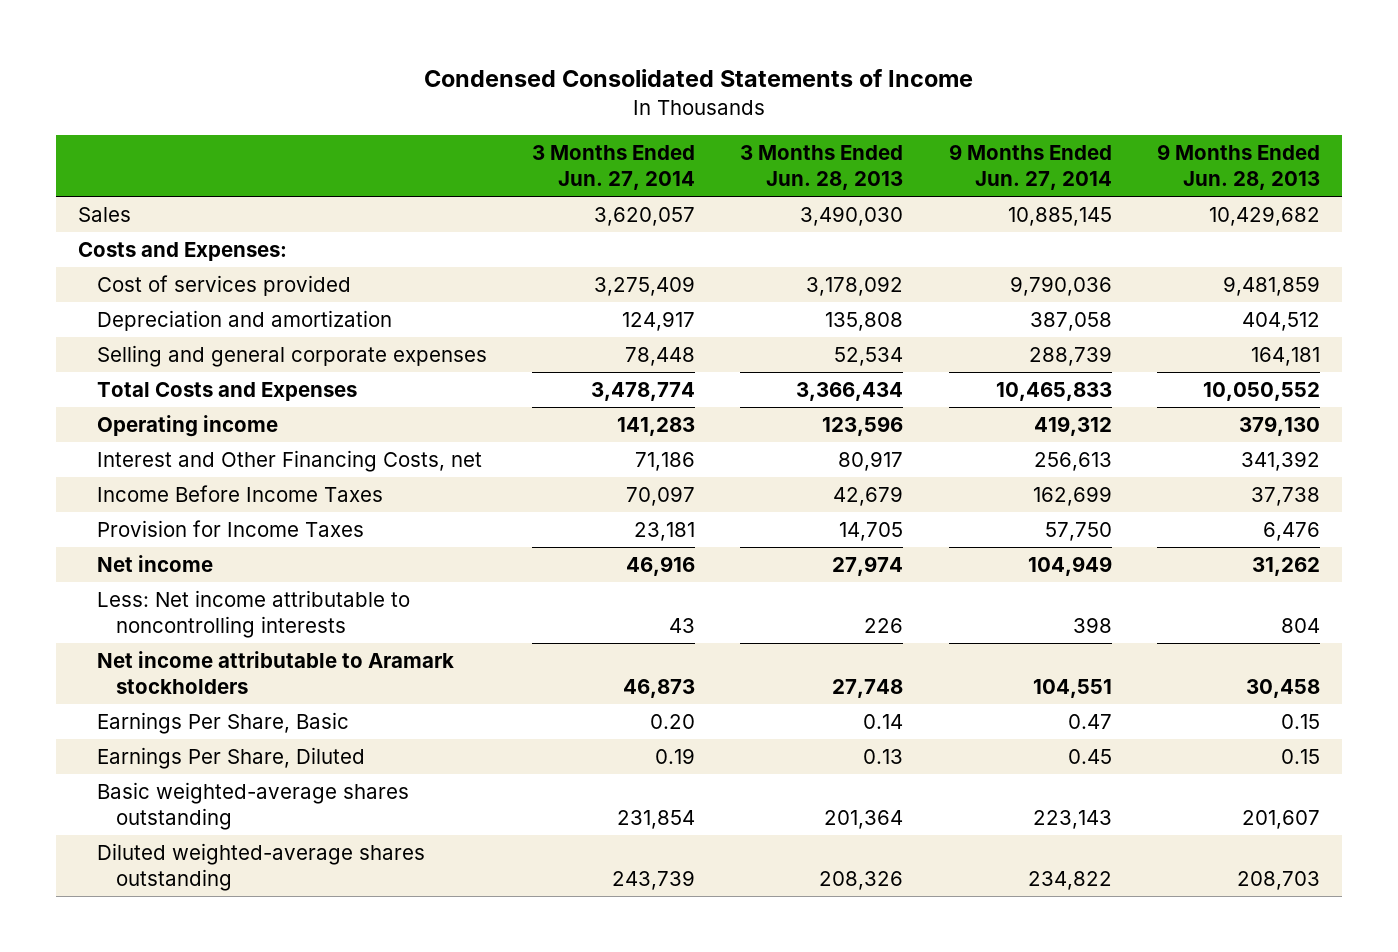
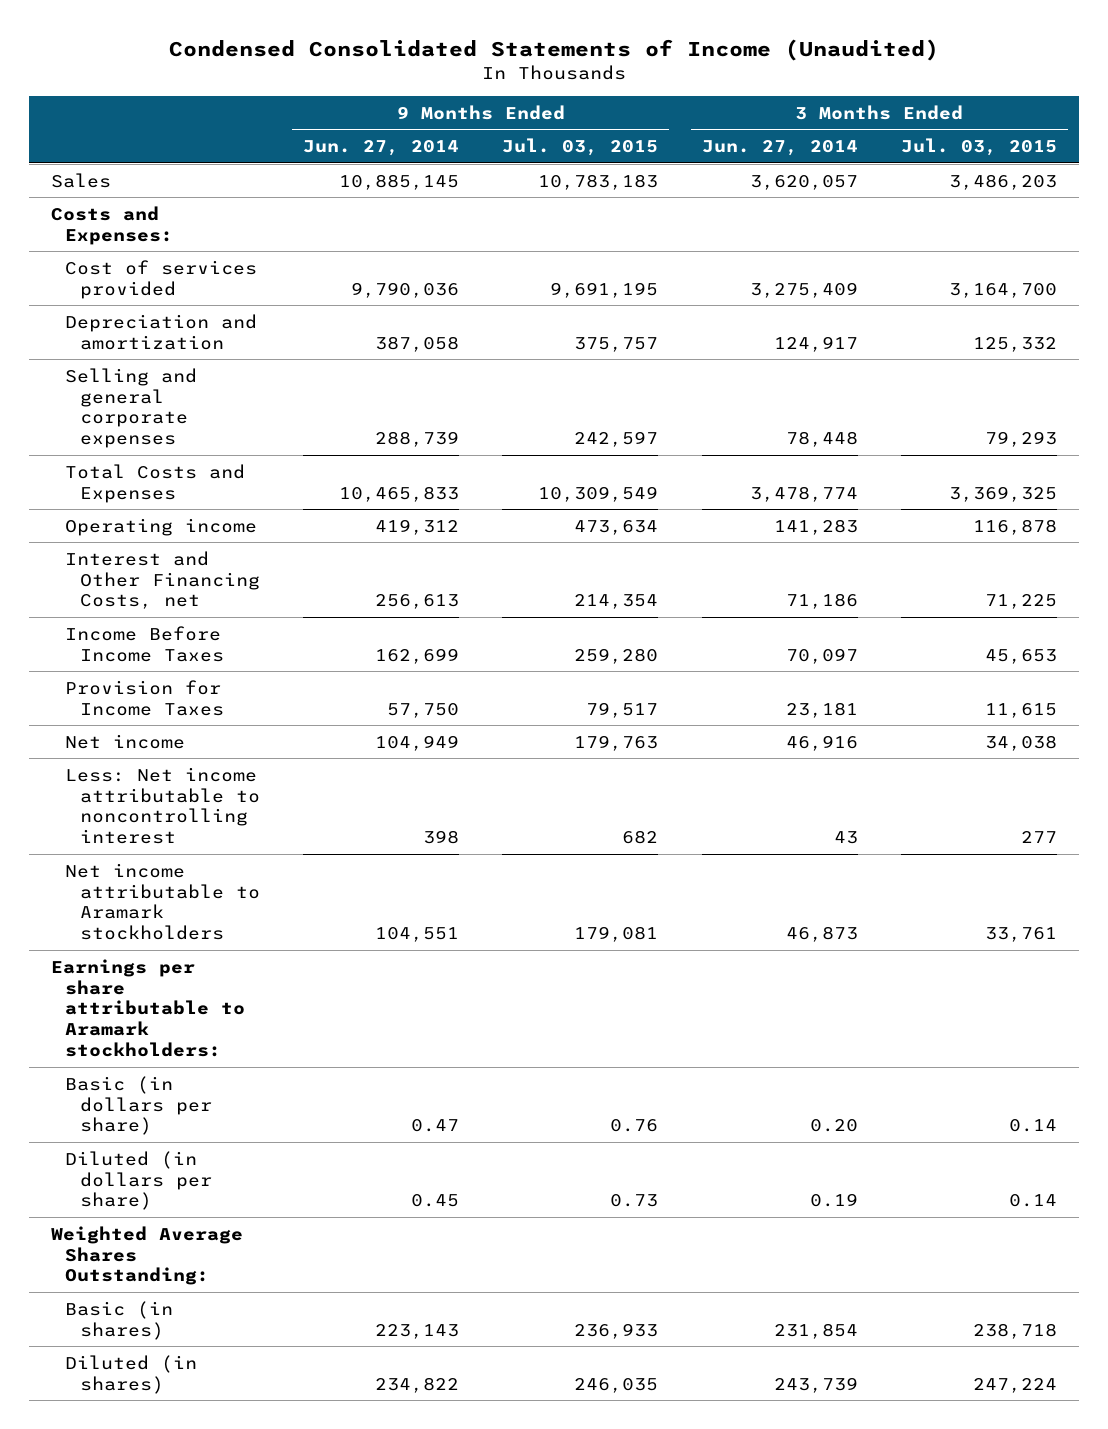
[423,69,973,88] Condensed Consolidated Statements of Income -> [168,38,939,61] Condensed Consolidated Statements of Income (Unaudited)
[740,145,904,190] 3 Months Ended Jun. 28, 2013 -> none
[1156,144,1320,190] 9 Months Ended Jun. 28, 2013 -> none
none -> [502,138,659,157] Jul. 03, 2015
none -> [900,138,1057,157] Jul. 03, 2015
[97,590,411,638] Less: Net income attributable to noncontrolling interests -> [65,766,260,845] Less: Net income attributable to noncontrolling interest
none -> [50,958,246,1058] Earnings per share attributable to Aramark stockholders:
[97,712,350,735] Earnings Per Share, Basic -> [65,1075,212,1136] Basic (in dollars per share)
[97,747,366,770] Earnings Per Share, Diluted -> [65,1150,212,1211] Diluted (in dollars per share)
none -> [50,1225,243,1286] Weighted Average Shares Outstanding:
[97,782,410,830] Basic weighted-average shares outstanding -> [65,1300,174,1340] Basic (in shares)
[97,843,426,891] Diluted weighted-average shares outstanding -> [65,1354,198,1394] Diluted (in shares)

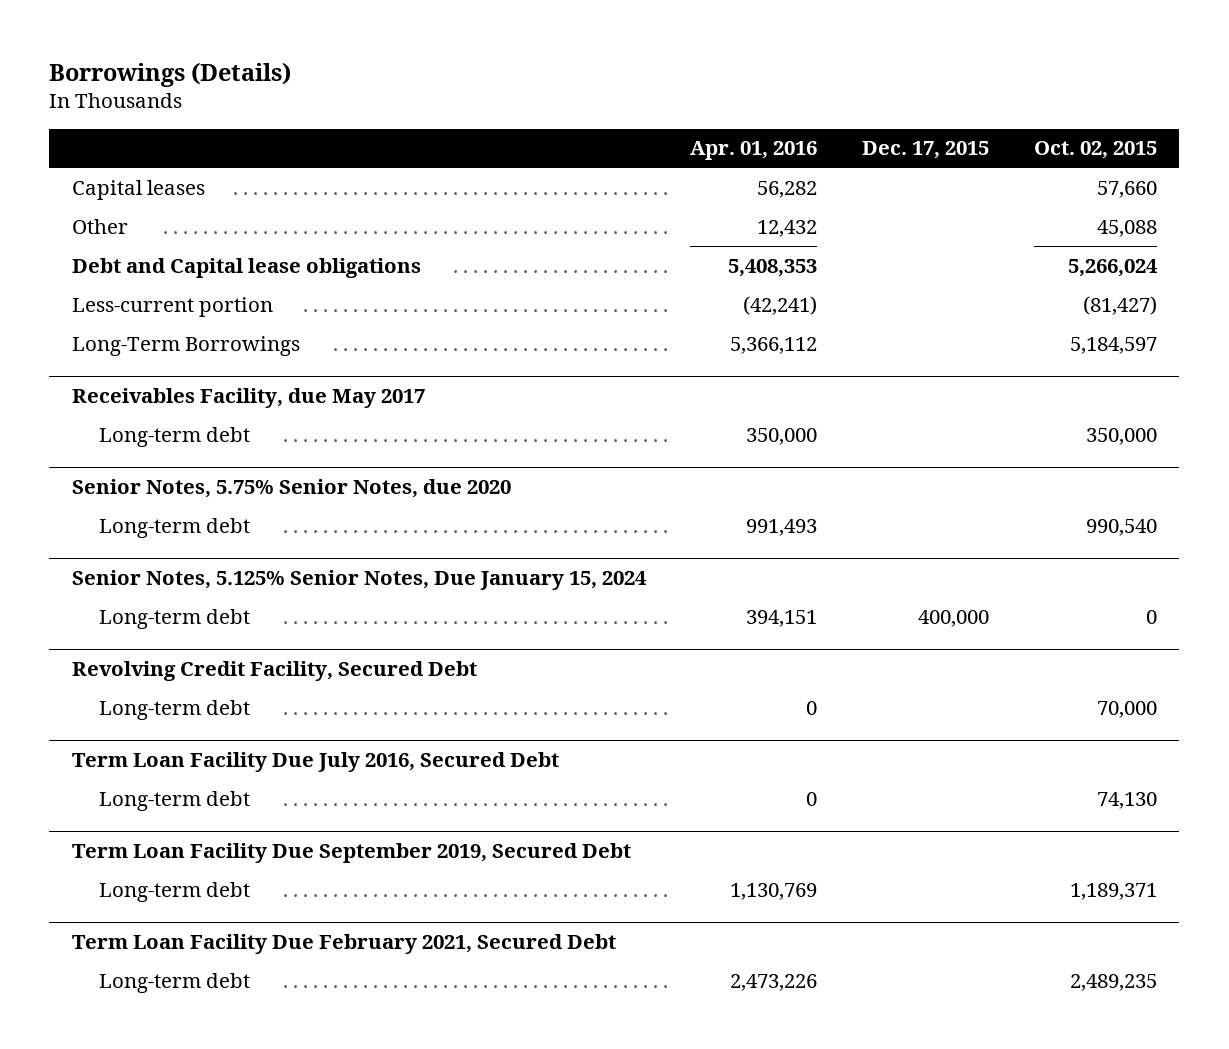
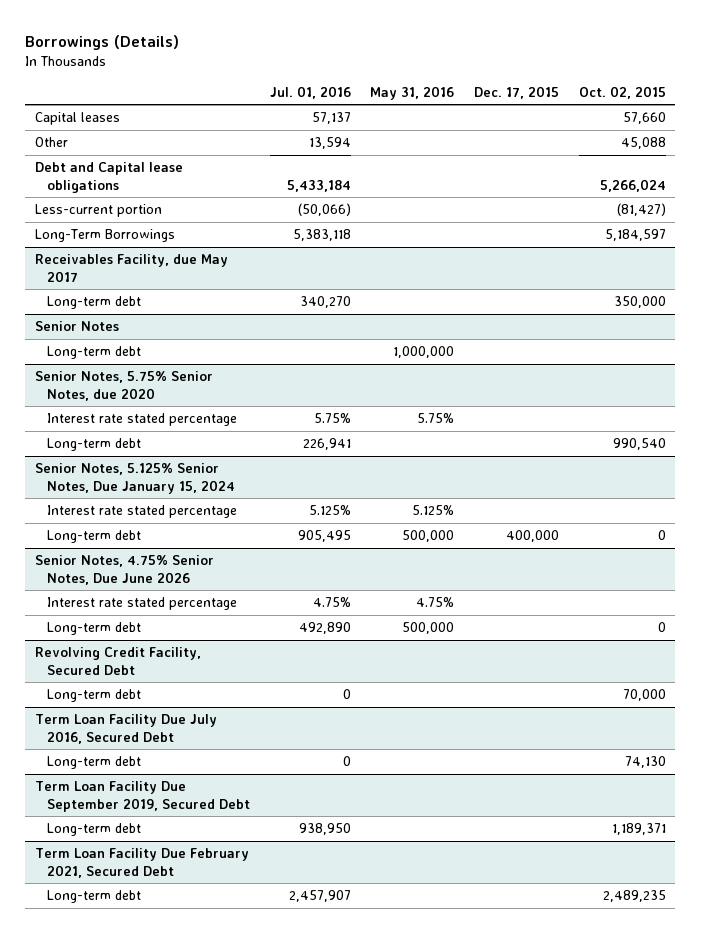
[690,141,818,161] Apr. 01, 2016 -> none
none -> [269,85,351,99] Jul. 01, 2016
none -> [370,85,455,100] May 31, 2016
none -> [34,321,119,332] Senior Notes
none -> [47,346,142,360] Long-term debt
none -> [47,413,238,427] Interest rate stated percentage
none -> [47,505,238,519] Interest rate stated percentage
none -> [34,555,214,585] Senior Notes, 4.75% Senior Notes, Due June 2026
none -> [47,597,238,611] Interest rate stated percentage
none -> [47,622,142,636] Long-term debt

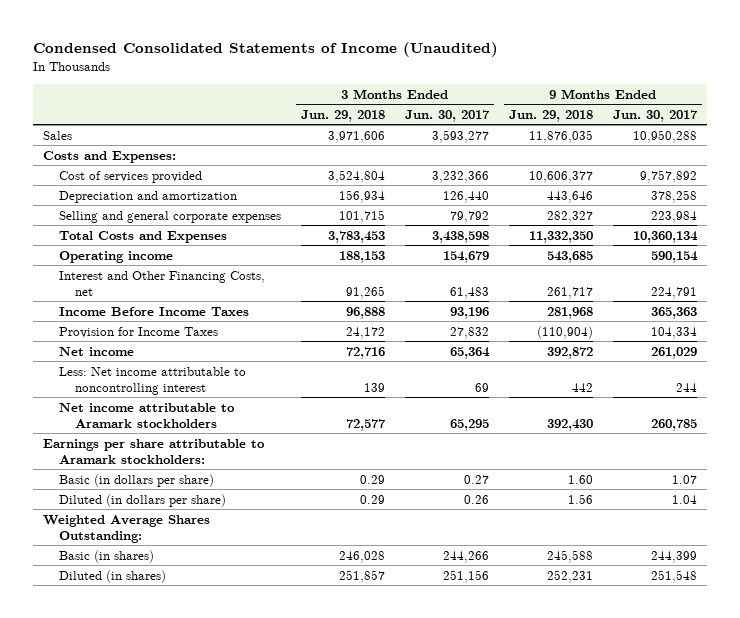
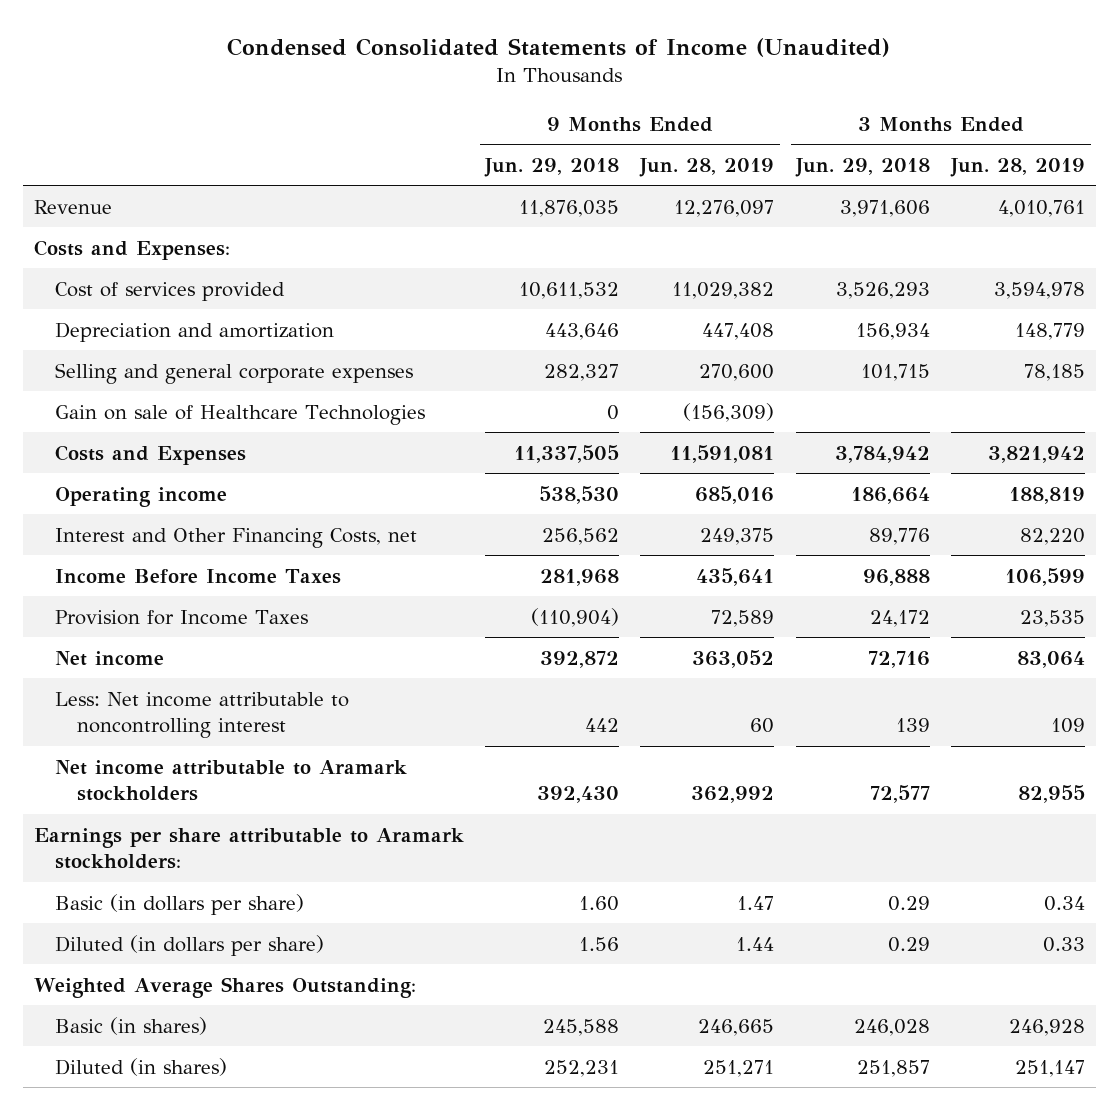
[405,109,491,122] Jun. 30, 2017 -> none
[613,109,699,122] Jun. 30, 2017 -> none
none -> [639,157,775,177] Jun. 28, 2019
none -> [950,157,1086,177] Jun. 28, 2019
[42,130,72,140] Sales -> [33,199,112,214] Revenue
[327,169,385,183] 3,524,804 -> [835,281,930,299] 3,526,293
[529,170,594,183] 10,606,377 -> [519,281,620,299] 10,611,532
none -> [55,404,426,425] Gain on sale of Healthcare Technologies
[58,230,227,243] Total Costs and Expenses -> [55,444,247,465] Costs and Expenses
[327,230,385,243] 3,783,453 -> [834,445,930,463] 3,784,942
[529,230,594,243] 11,332,350 -> [514,444,620,463] 11,337,505
[338,250,385,263] 188,153 -> [850,486,930,504] 186,664
[547,250,594,263] 543,685 -> [539,485,620,504] 538,530
[345,285,385,299] 91,265 -> [868,527,930,545] 89,776
[547,286,594,299] 261,717 -> [542,527,620,545] 256,562

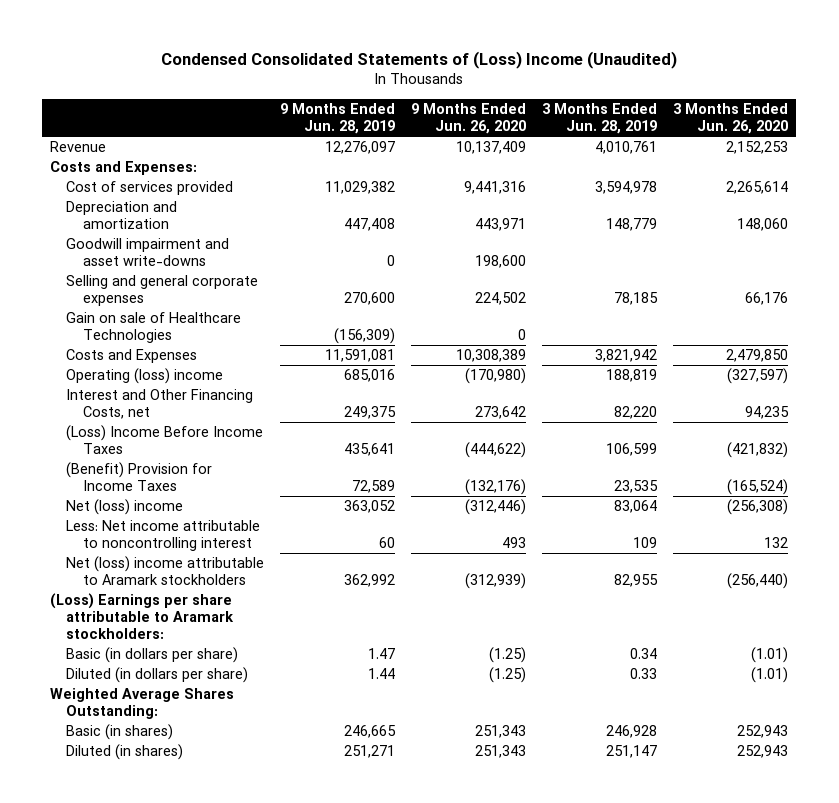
[227,37,891,57] Condensed Consolidated Statements of Income (Unaudited) -> [161,50,678,69] Condensed Consolidated Statements of (Loss) Income (Unaudited)
[484,157,620,177] Jun. 29, 2018 -> none
[794,157,930,177] Jun. 29, 2018 -> none
none -> [411,103,527,135] 9 Months Ended Jun. 26, 2020
none -> [673,103,789,135] 3 Months Ended Jun. 26, 2020
none -> [66,238,230,267] Goodwill impairment and asset write-downs
[55,486,228,507] Operating income -> [66,368,224,385] Operating (loss) income
[55,568,342,584] Income Before Income Taxes -> [66,425,264,455] (Loss) Income Before Income Taxes
[55,609,309,625] Provision for Income Taxes -> [66,462,213,492] (Benefit) Provision for Income Taxes
[55,650,165,666] Net income -> [66,499,184,516] Net (loss) income
[55,759,408,802] Net income attributable to Aramark stockholders -> [66,556,265,586] Net (loss) income attributable to Aramark stockholders
[33,827,464,870] Earnings per share attributable to Aramark stockholders: -> [50,593,235,640] (Loss) Earnings per share attributable to Aramark stockholders:

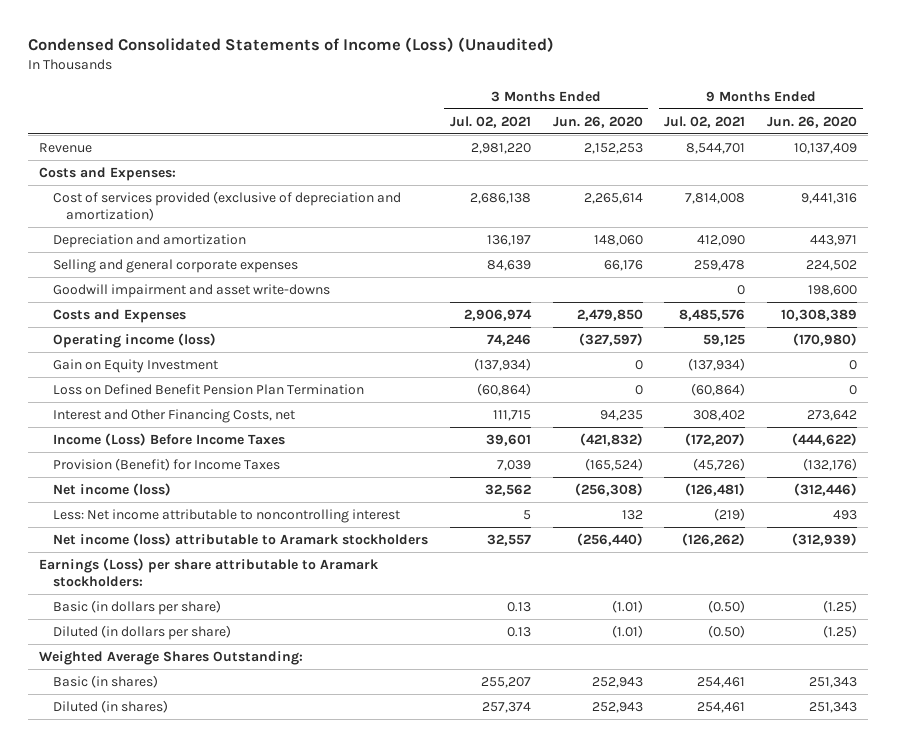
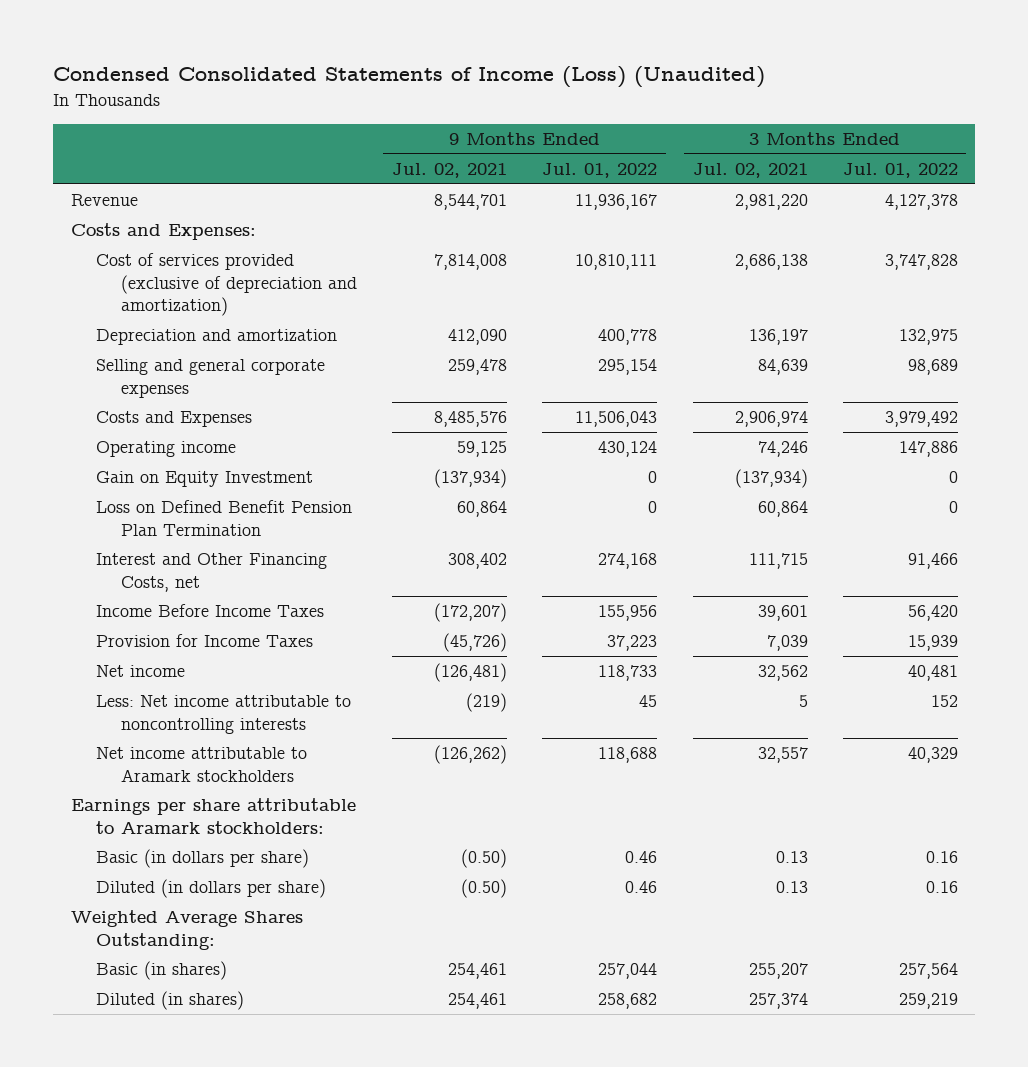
[552,115,643,128] Jun. 26, 2020 -> none
[767,115,858,128] Jun. 26, 2020 -> none
none -> [542,163,658,179] Jul. 01, 2022
none -> [842,163,958,179] Jul. 01, 2022
[52,283,330,298] Goodwill impairment and asset write-downs -> none
[52,332,216,348] Operating income (loss) -> [95,441,236,458] Operating income
[476,382,531,396] (60,864) -> [757,501,808,518] 60,864
[691,382,746,396] (60,864) -> [457,501,508,518] 60,864
[52,432,285,446] Income (Loss) Before Income Taxes -> [95,604,324,618] Income Before Income Taxes
[52,457,280,471] Provision (Benefit) for Income Taxes -> [95,634,313,648] Provision for Income Taxes
[52,482,171,496] Net income (loss) -> [95,665,185,678] Net income
[52,508,400,523] Less: Net income attributable to noncontrolling interest -> [95,695,351,734] Less: Net income attributable to noncontrolling interests
[52,532,428,546] Net income (loss) attributable to Aramark stockholders -> [95,747,307,782] Net income attributable to Aramark stockholders
[39,557,380,588] Earnings (Loss) per share attributable to Aramark stockholders: -> [70,798,356,834] Earnings per share attributable to Aramark stockholders:

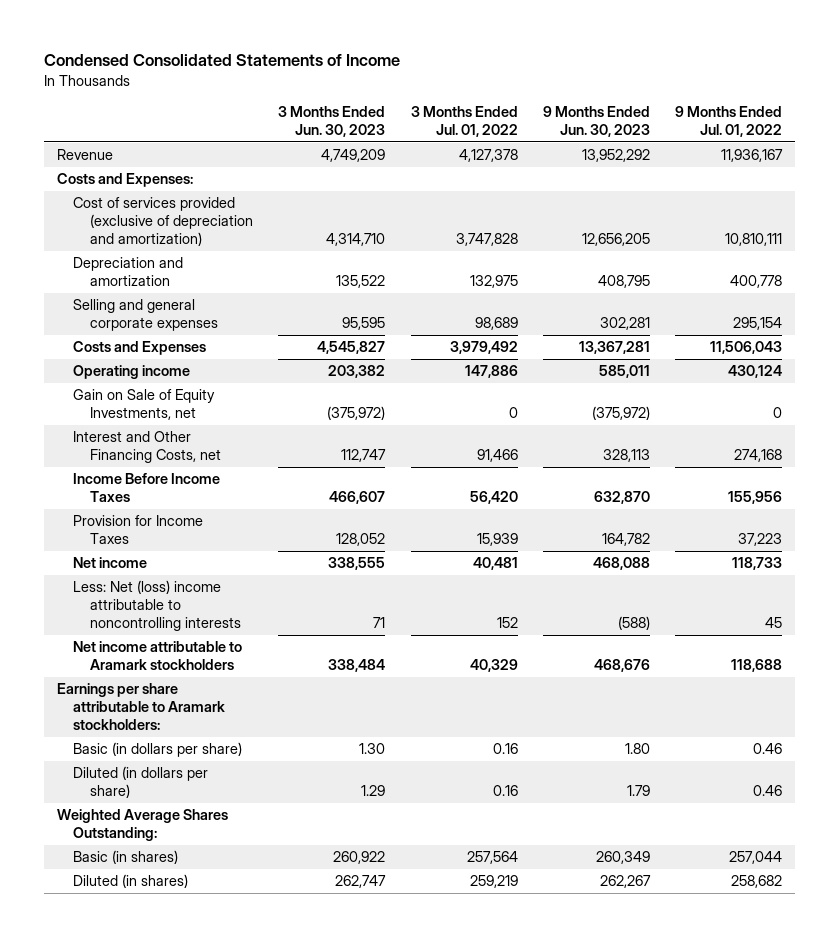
[53,66,766,89] Condensed Consolidated Statements of Income (Loss) (Unaudited) -> [43,54,400,67] Condensed Consolidated Statements of Income
[392,163,508,179] Jul. 02, 2021 -> none
[692,163,808,179] Jul. 02, 2021 -> none
none -> [278,106,386,138] 3 Months Ended Jun. 30, 2023
none -> [542,106,650,138] 9 Months Ended Jun. 30, 2023
[95,500,352,536] Loss on Defined Benefit Pension Plan Termination -> none
[95,471,313,488] Gain on Equity Investment -> [73,389,216,421] Gain on Sale of Equity Investments, net
[95,695,351,734] Less: Net income attributable to noncontrolling interests -> [73,580,241,632] Less: Net (loss) income attributable to noncontrolling interests

